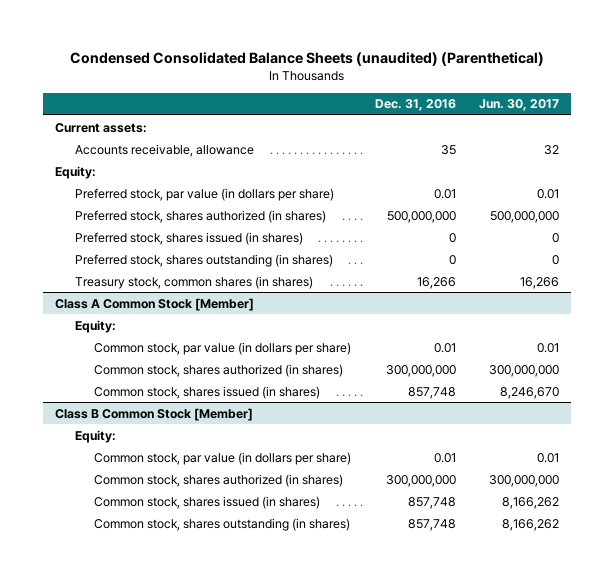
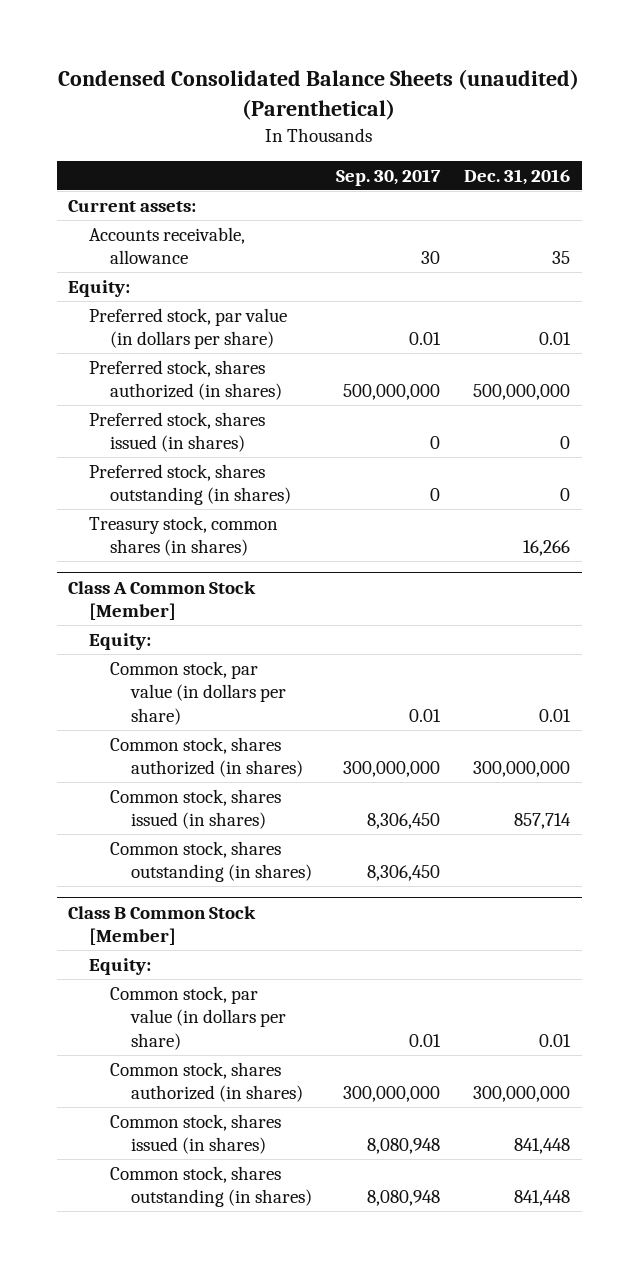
[479,99,560,112] Jun. 30, 2017 -> none
none -> [335,169,441,187] Sep. 30, 2017
[407,386,456,399] 857,748 -> [513,813,571,830] 857,714
none -> [110,840,313,883] Common stock, shares outstanding (in shares)
[407,496,456,509] 857,748 -> [513,1138,570,1155] 841,448
[407,518,456,531] 857,748 -> [513,1190,570,1207] 841,448

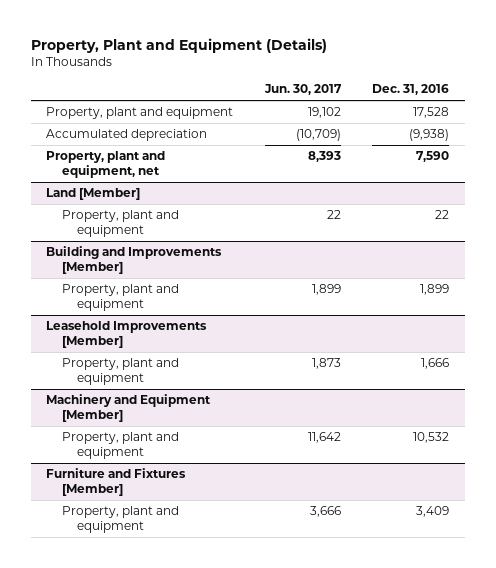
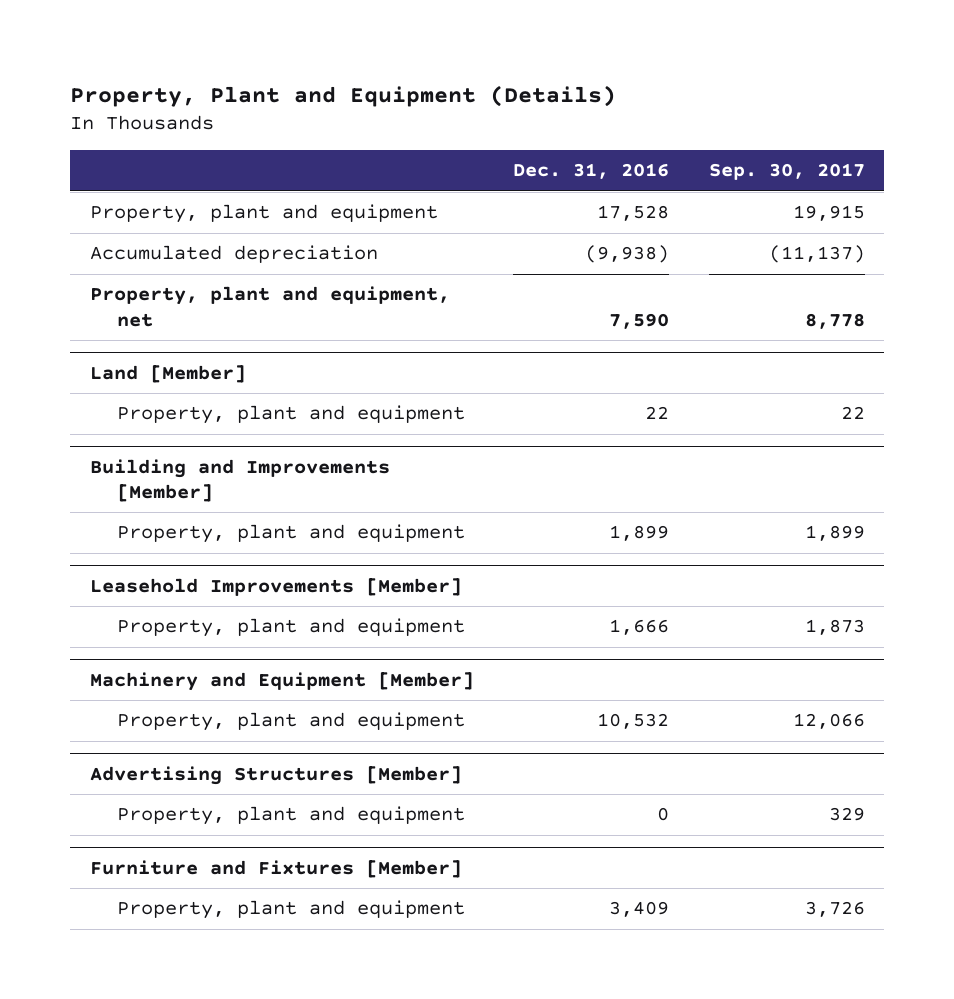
[263,84,342,96] Jun. 30, 2017 -> none
none -> [708,163,865,181] Sep. 30, 2017
none -> [89,765,462,785] Advertising Structures [Member]
none -> [116,806,465,826] Property, plant and equipment

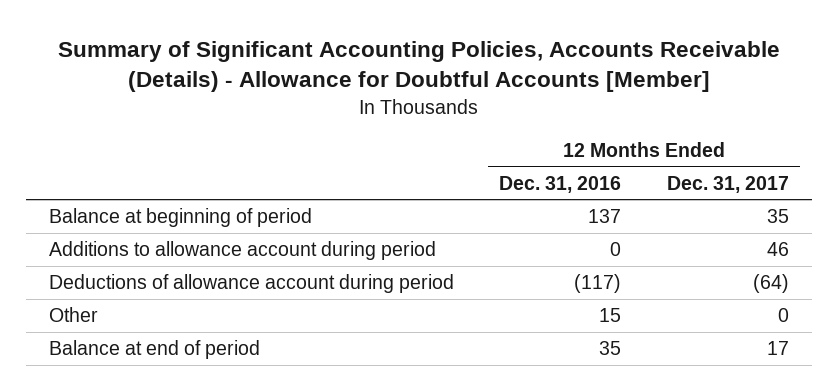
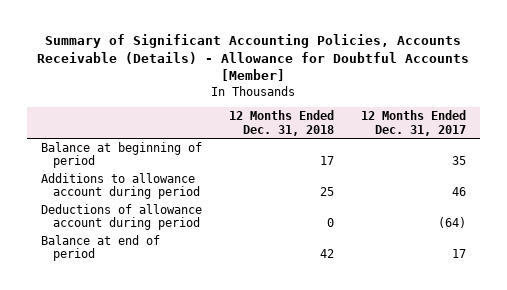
[499,175,622,193] Dec. 31, 2016 -> none
none -> [228,110,334,136] 12 Months Ended Dec. 31, 2018
[48,307,98,323] Other -> none

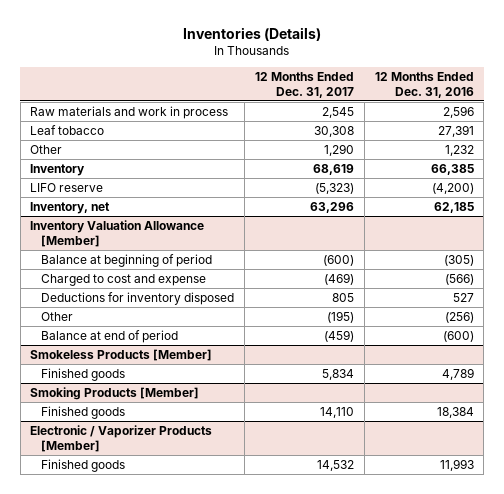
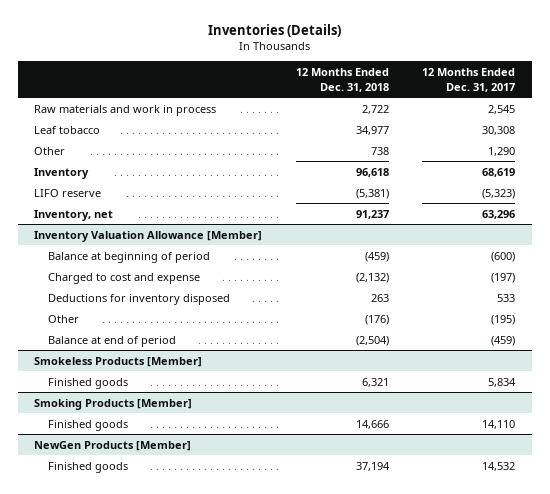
[374,72,474,98] 12 Months Ended Dec. 31, 2016 -> none
none -> [295,68,389,92] 12 Months Ended Dec. 31, 2018
[323,272,354,285] (469) -> [491,272,516,283] (197)
[331,292,354,302] 805 -> [497,293,516,302] 533
[30,424,213,452] Electronic / Vaporizer Products [Member] -> none
none -> [34,440,192,451] NewGen Products [Member]

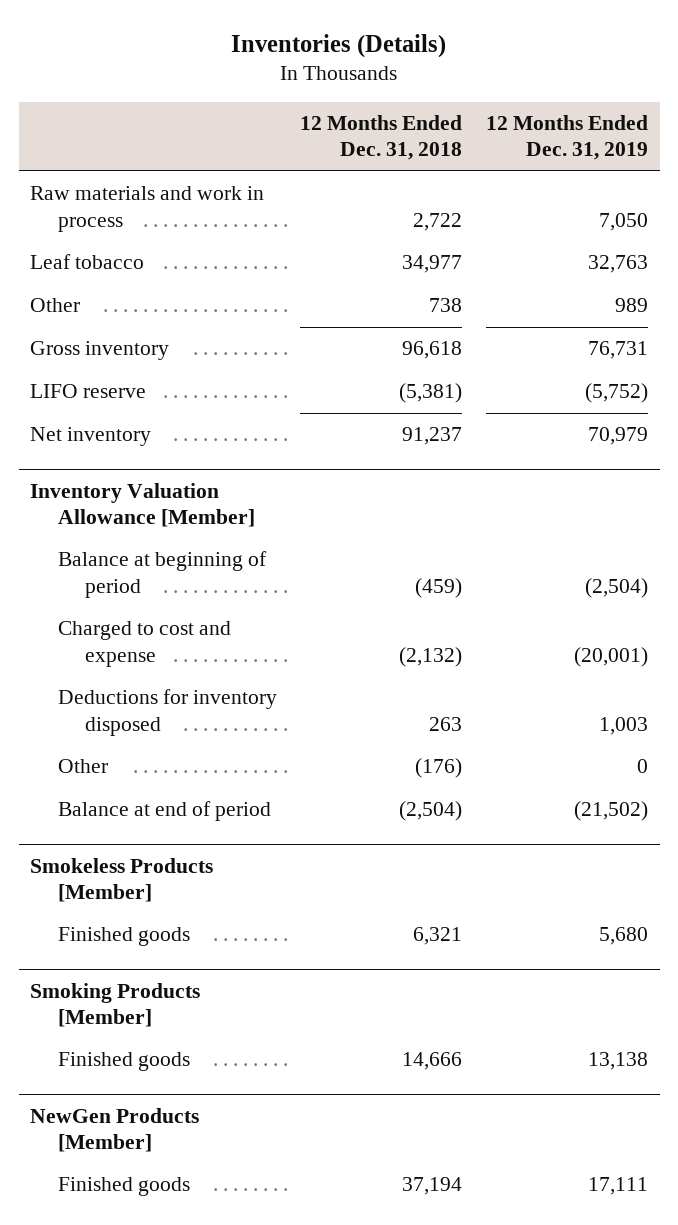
[422,68,516,92] 12 Months Ended Dec. 31, 2017 -> none
none -> [485,115,648,161] 12 Months Ended Dec. 31, 2019
[34,167,90,179] Inventory -> [30,341,170,361] Gross inventory
[34,209,114,221] Inventory, net -> [30,427,152,447] Net inventory

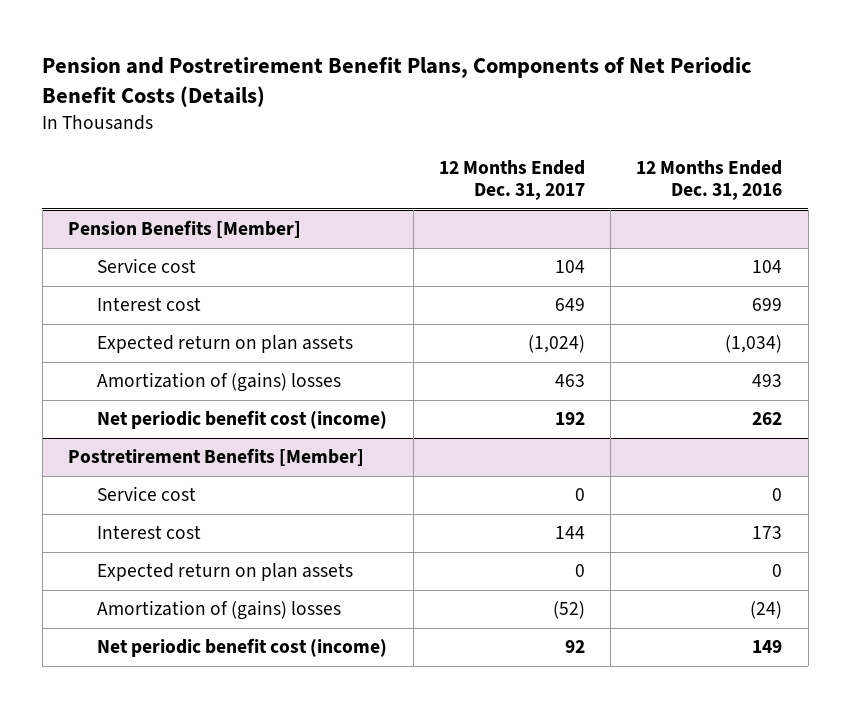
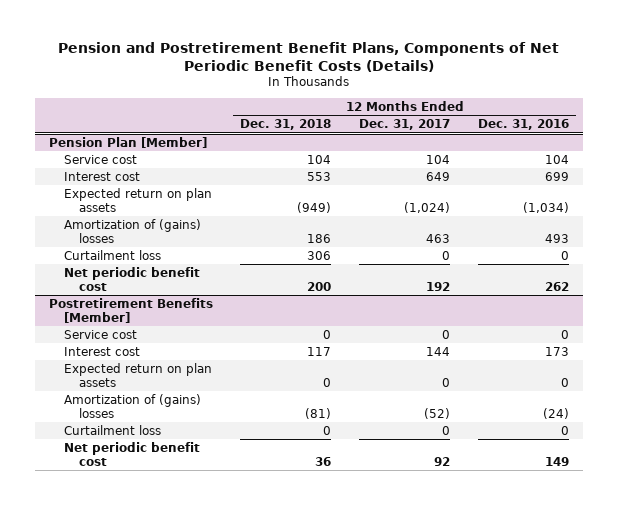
none -> [240,119,332,131] Dec. 31, 2018
[68,220,302,239] Pension Benefits [Member] -> [48,136,207,148] Pension Plan [Member]
none -> [63,249,161,260] Curtailment loss
[97,410,388,430] Net periodic benefit cost (income) -> [63,266,200,291] Net periodic benefit cost
none -> [63,424,161,435] Curtailment loss
[97,638,388,658] Net periodic benefit cost (income) -> [63,441,200,466] Net periodic benefit cost

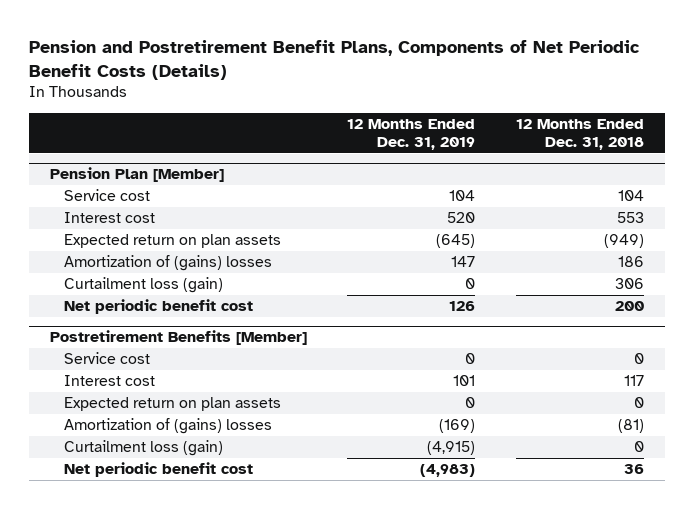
[359,119,451,131] Dec. 31, 2017 -> none
[477,119,569,131] Dec. 31, 2016 -> none
none -> [347,118,476,150] 12 Months Ended Dec. 31, 2019
[63,249,161,260] Curtailment loss -> [63,277,223,294] Curtailment loss (gain)
[63,424,161,435] Curtailment loss -> [63,440,223,457] Curtailment loss (gain)

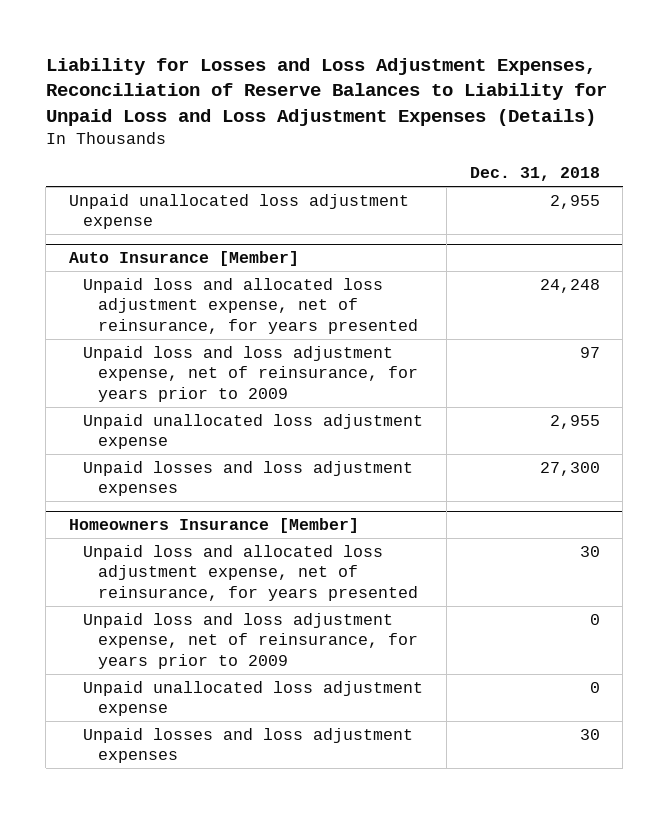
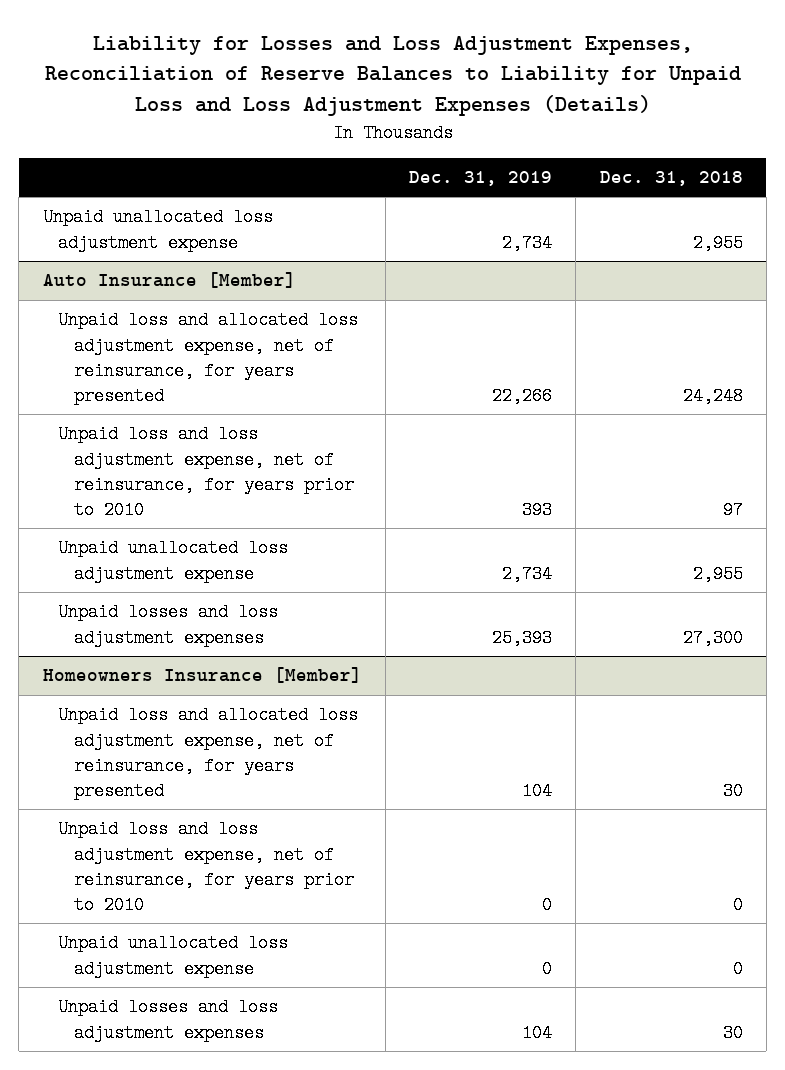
none -> [409,170,553,186] Dec. 31, 2019
[83,345,418,403] Unpaid loss and loss adjustment expense, net of reinsurance, for years prior to 2009 -> [58,425,355,520] Unpaid loss and loss adjustment expense, net of reinsurance, for years prior to 2010
[83,612,418,670] Unpaid loss and loss adjustment expense, net of reinsurance, for years prior to 2009 -> [58,820,355,915] Unpaid loss and loss adjustment expense, net of reinsurance, for years prior to 2010

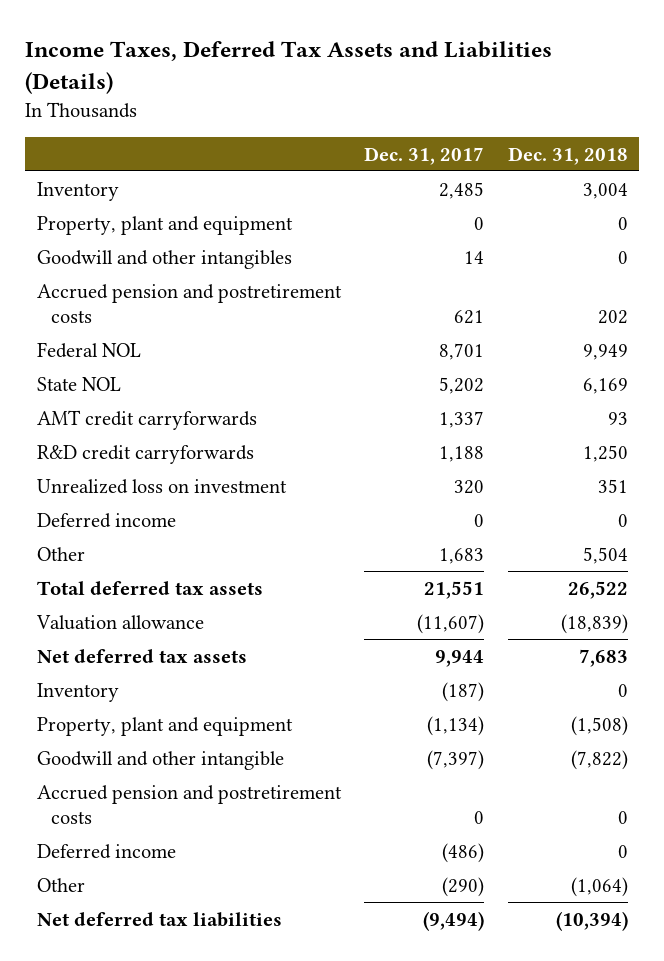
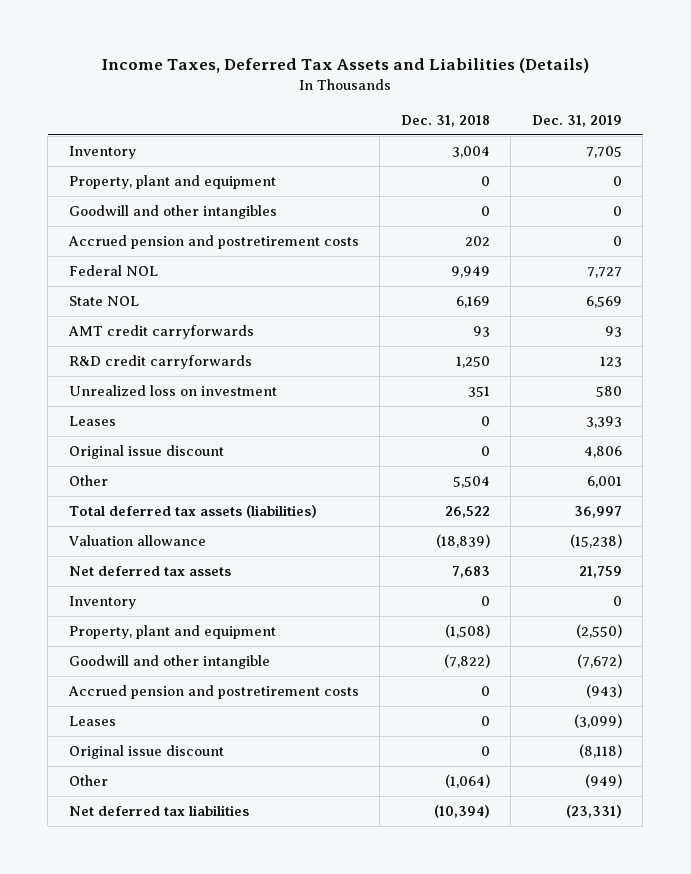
[364,146,485,165] Dec. 31, 2017 -> none
none -> [531,114,622,127] Dec. 31, 2019
[36,512,176,528] Deferred income -> none
none -> [68,415,116,426] Leases
none -> [68,444,224,459] Original issue discount
[36,580,263,595] Total deferred tax assets -> [68,504,317,518] Total deferred tax assets (liabilities)
[36,843,176,859] Deferred income -> none
none -> [68,715,116,726] Leases
none -> [68,744,224,759] Original issue discount

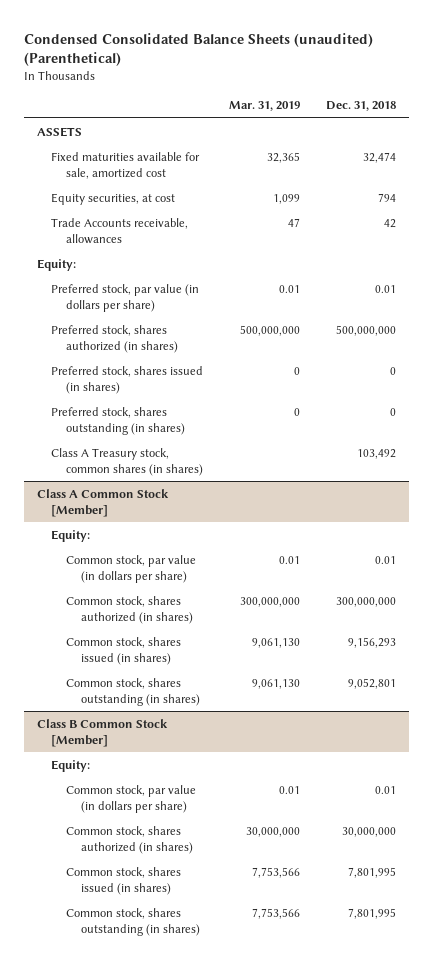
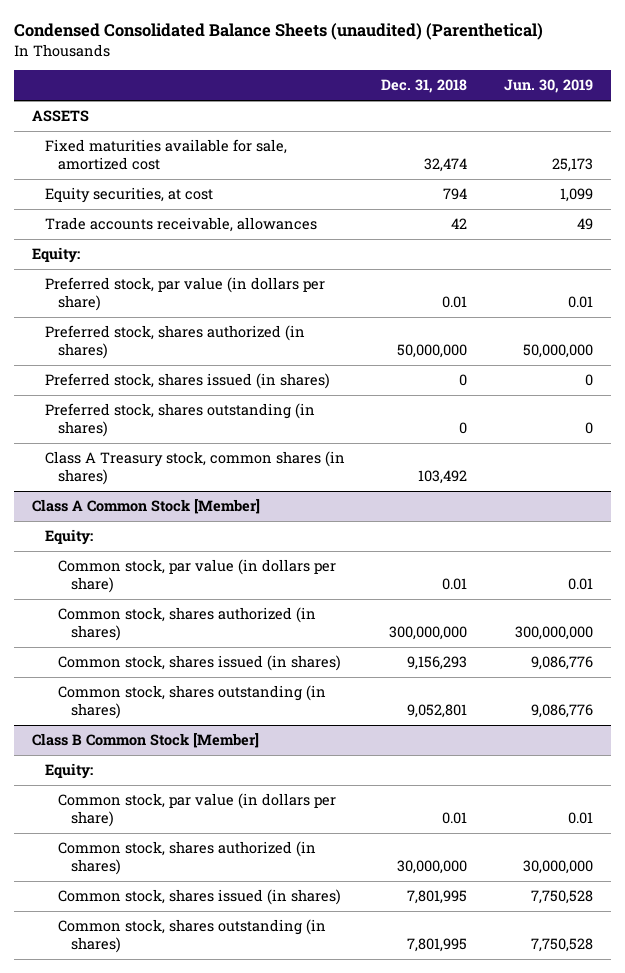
[229,101,301,112] Mar. 31, 2019 -> none
none -> [503,79,593,94] Jun. 30, 2019
[51,217,189,244] Trade Accounts receivable, allowances -> [44,216,317,232] Trade accounts receivable, allowances
[335,324,396,336] 500,000,000 -> [397,344,468,359] 50,000,000

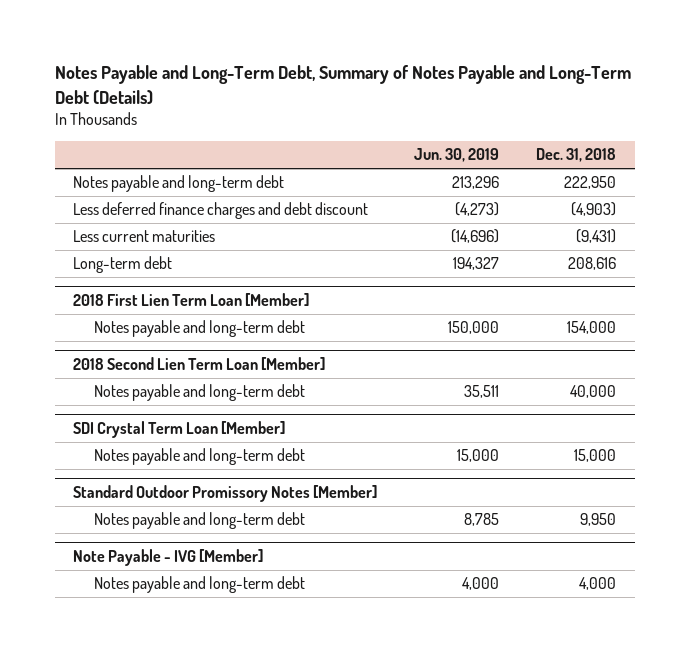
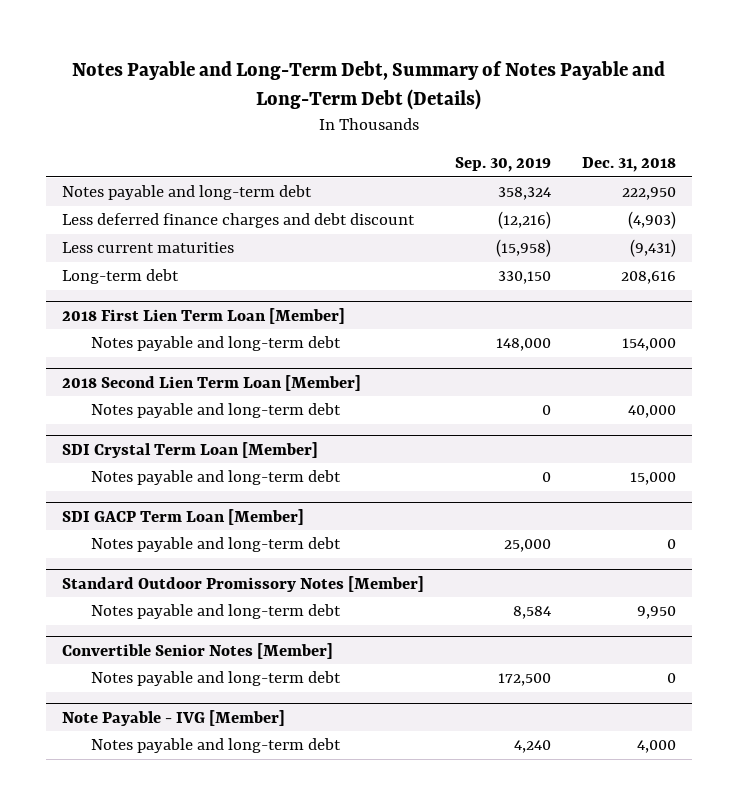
[414,148,500,163] Jun. 30, 2019 -> none
none -> [455,157,552,173] Sep. 30, 2019
none -> [61,508,304,525] SDI GACP Term Loan [Member]
none -> [91,537,342,553] Notes payable and long-term debt
none -> [61,642,333,659] Convertible Senior Notes [Member]
none -> [91,671,342,687] Notes payable and long-term debt

